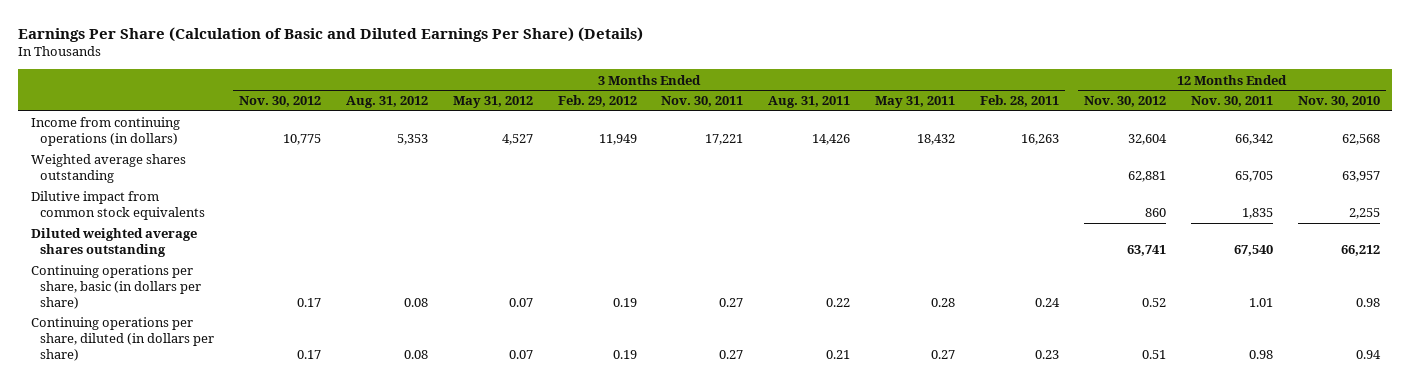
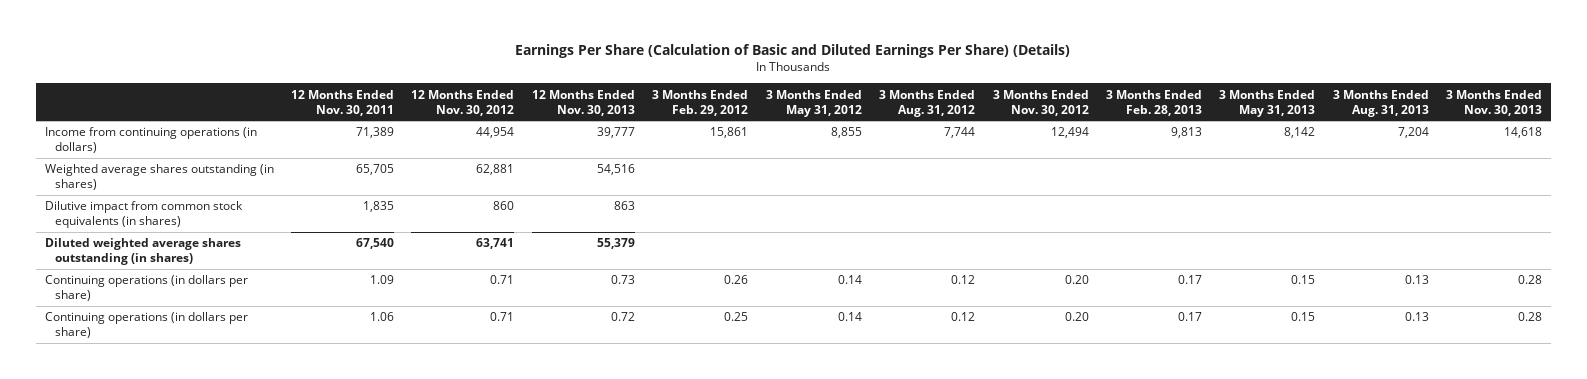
[661,96,744,108] Nov. 30, 2011 -> none
[768,96,851,109] Aug. 31, 2011 -> none
[875,96,956,109] May 31, 2011 -> none
[980,95,1060,108] Feb. 28, 2011 -> none
[1297,96,1380,108] Nov. 30, 2010 -> none
none -> [531,89,635,116] 12 Months Ended Nov. 30, 2013
none -> [1106,89,1203,116] 3 Months Ended Feb. 28, 2013
none -> [1219,89,1316,117] 3 Months Ended May 31, 2013
none -> [1332,89,1429,117] 3 Months Ended Aug. 31, 2013
none -> [1446,89,1543,116] 3 Months Ended Nov. 30, 2013
[283,133,322,145] 10,775 -> [1050,127,1089,139] 12,494
[396,133,428,145] 5,353 -> [944,127,976,139] 7,744
[501,133,533,145] 4,527 -> [830,127,862,139] 8,855
[598,133,637,145] 11,949 -> [710,127,749,139] 15,861
[1127,133,1167,145] 32,604 -> [476,127,515,139] 44,954
[1234,133,1273,145] 66,342 -> [355,127,394,139] 71,389
[30,154,186,183] Weighted average shares outstanding -> [44,164,274,191] Weighted average shares outstanding (in shares)
[30,191,206,220] Dilutive impact from common stock equivalents -> [44,201,243,229] Dilutive impact from common stock equivalents (in shares)
[30,228,197,257] Diluted weighted average shares outstanding -> [44,238,241,266] Diluted weighted average shares outstanding (in shares)
[30,265,202,309] Continuing operations per share, basic (in dollars per share) -> [44,275,248,302] Continuing operations (in dollars per share)
[297,297,322,307] 0.17 -> [1064,275,1089,285] 0.20
[403,297,428,307] 0.08 -> [951,275,976,285] 0.12
[508,297,533,307] 0.07 -> [837,275,862,285] 0.14
[612,297,637,307] 0.19 -> [724,275,749,285] 0.26
[1141,297,1166,307] 0.52 -> [490,275,515,285] 0.71
[1248,297,1273,307] 1.01 -> [369,275,394,285] 1.09
[30,317,215,361] Continuing operations per share, diluted (in dollars per share) -> [44,312,248,339] Continuing operations (in dollars per share)
[297,349,322,359] 0.17 -> [1064,312,1089,322] 0.20
[403,349,428,359] 0.08 -> [951,312,976,322] 0.12
[508,349,533,359] 0.07 -> [837,312,862,322] 0.14
[612,349,637,359] 0.19 -> [724,312,749,322] 0.25
[1141,349,1166,359] 0.51 -> [490,312,515,322] 0.71
[1248,349,1273,359] 0.98 -> [369,312,394,322] 1.06

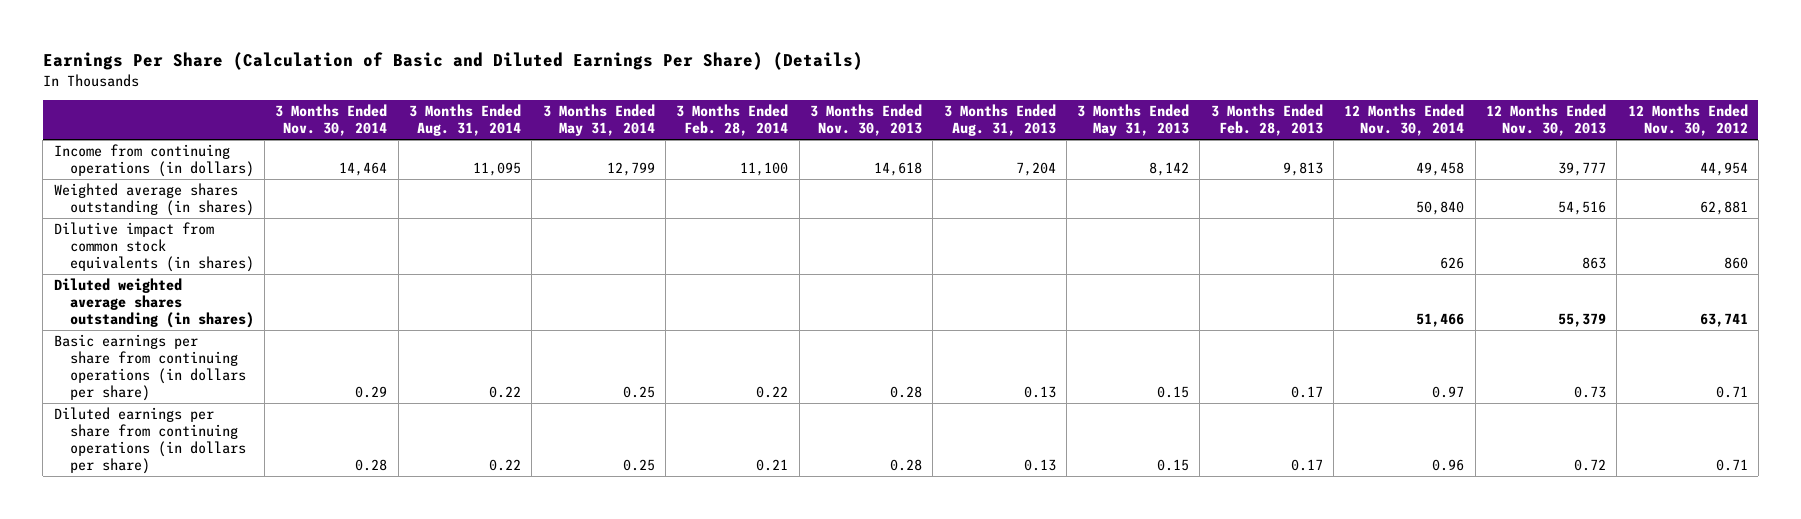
[290,89,394,116] 12 Months Ended Nov. 30, 2011 -> none
[652,89,749,116] 3 Months Ended Feb. 29, 2012 -> none
[765,89,862,117] 3 Months Ended May 31, 2012 -> none
[879,89,976,117] 3 Months Ended Aug. 31, 2012 -> none
[992,89,1089,116] 3 Months Ended Nov. 30, 2012 -> none
none -> [275,104,388,137] 3 Months Ended Nov. 30, 2014
none -> [409,104,522,137] 3 Months Ended Aug. 31, 2014
none -> [542,104,655,137] 3 Months Ended May 31, 2014
none -> [676,104,789,137] 3 Months Ended Feb. 28, 2014
none -> [1344,104,1465,137] 12 Months Ended Nov. 30, 2014
[44,275,248,302] Continuing operations (in dollars per share) -> [53,333,246,402] Basic earnings per share from continuing operations (in dollars per share)
[44,312,248,339] Continuing operations (in dollars per share) -> [53,406,246,475] Diluted earnings per share from continuing operations (in dollars per share)

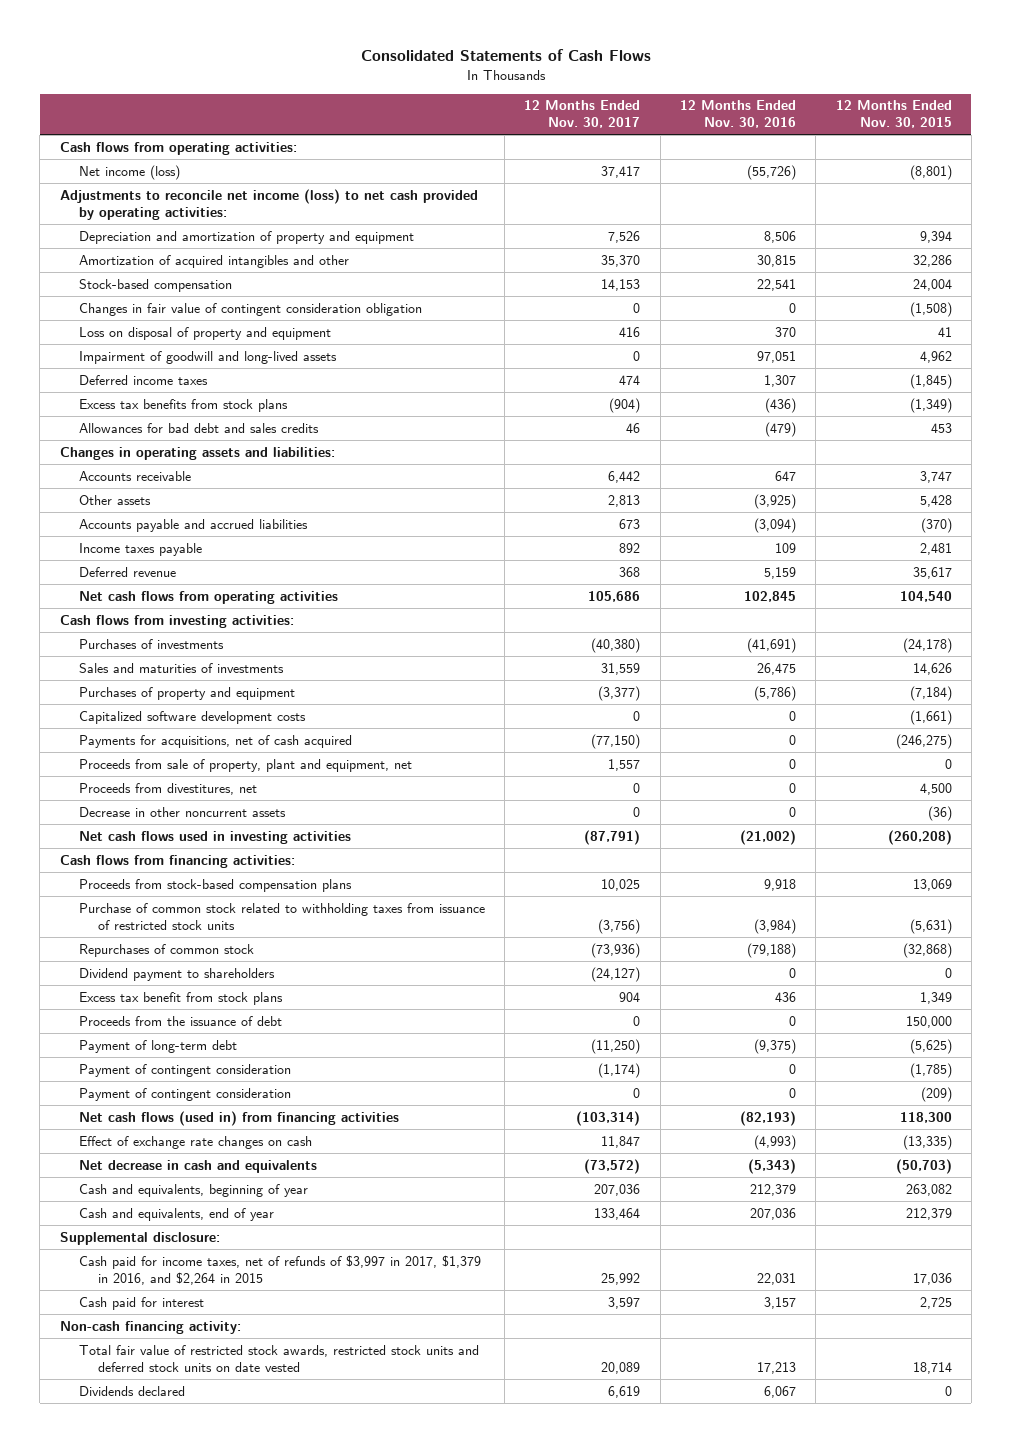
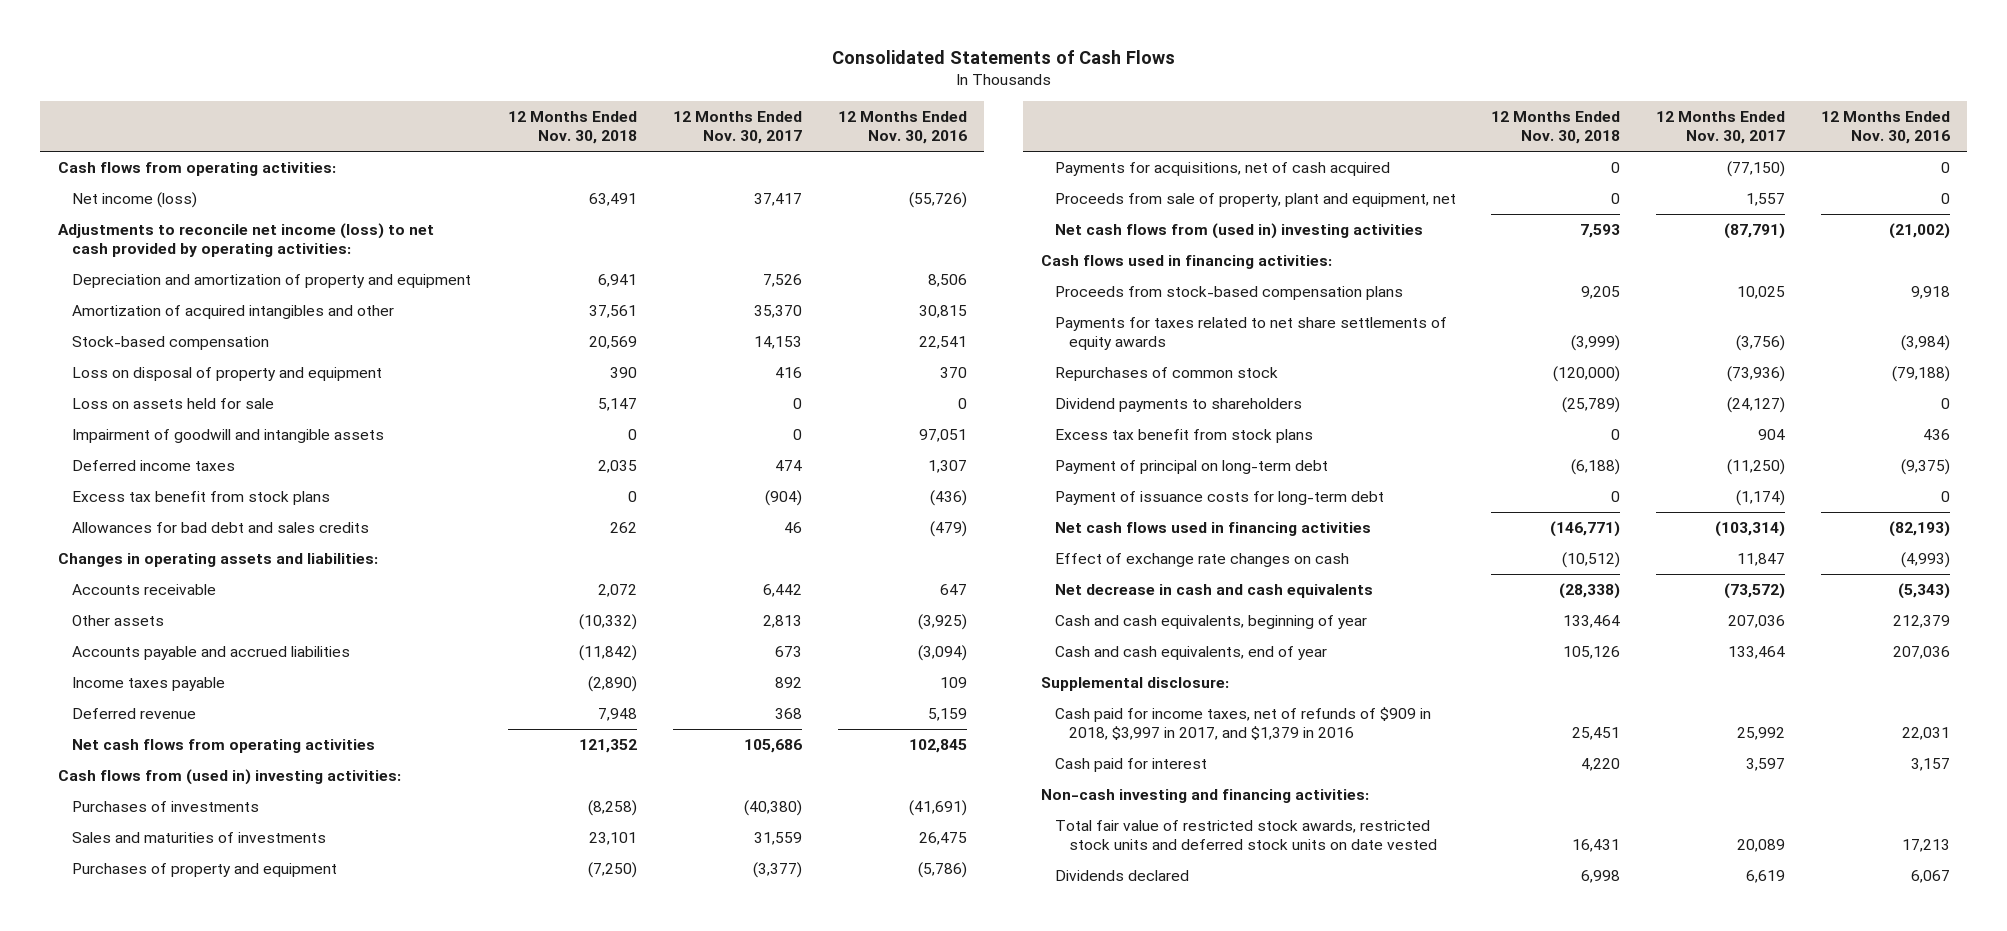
[835,100,952,129] 12 Months Ended Nov. 30, 2015 -> none
none -> [508,111,638,145] 12 Months Ended Nov. 30, 2018
[78,302,422,316] Changes in fair value of contingent consideration obligation -> none
none -> [71,398,274,410] Loss on assets held for sale
[78,350,337,364] Impairment of goodwill and long-lived assets -> [71,429,384,444] Impairment of goodwill and intangible assets
[78,398,288,412] Excess tax benefits from stock plans -> [71,491,330,506] Excess tax benefit from stock plans
[59,614,294,628] Cash flows from investing activities: -> [57,769,401,786] Cash flows from (used in) investing activities:
[78,710,306,724] Capitalized software development costs -> none
[78,782,257,795] Proceeds from divestitures, net -> none
[78,806,286,817] Decrease in other noncurrent assets -> none
[78,830,351,844] Net cash flows used in investing activities -> [1054,223,1423,240] Net cash flows from (used in) investing activities
[59,854,295,868] Cash flows from financing activities: -> [1040,255,1332,270] Cash flows used in financing activities:
[78,902,485,930] Purchase of common stock related to withholding taxes from issuance of restricted stock units -> [1054,317,1447,351] Payments for taxes related to net share settlements of equity awards
[78,967,275,981] Dividend payment to shareholders -> [1054,398,1302,413] Dividend payments to shareholders
[78,1015,282,1026] Proceeds from the issuance of debt -> none
[78,1087,291,1101] Payment of contingent consideration -> none
[78,1039,237,1053] Payment of long-term debt -> [1054,460,1328,475] Payment of principal on long-term debt
[78,1063,291,1077] Payment of contingent consideration -> [1054,491,1384,506] Payment of issuance costs for long-term debt
[78,1110,399,1126] Net cash flows (used in) from financing activities -> [1054,522,1371,537] Net cash flows used in financing activities
[78,1159,317,1173] Net decrease in cash and equivalents -> [1054,584,1373,599] Net decrease in cash and cash equivalents
[78,1183,308,1197] Cash and equivalents, beginning of year -> [1054,615,1367,630] Cash and cash equivalents, beginning of year
[78,1207,274,1221] Cash and equivalents, end of year -> [1054,646,1327,661] Cash and cash equivalents, end of year
[78,1254,481,1285] Cash paid for income taxes, net of refunds of $3,997 in 2017, $1,379 in 2016, and $2,264 in 2015 -> [1054,707,1431,741] Cash paid for income taxes, net of refunds of $909 in 2018, $3,997 in 2017, and $1,379 in 2016
[59,1320,241,1334] Non-cash financing activity: -> [1040,789,1369,804] Non-cash investing and financing activities:

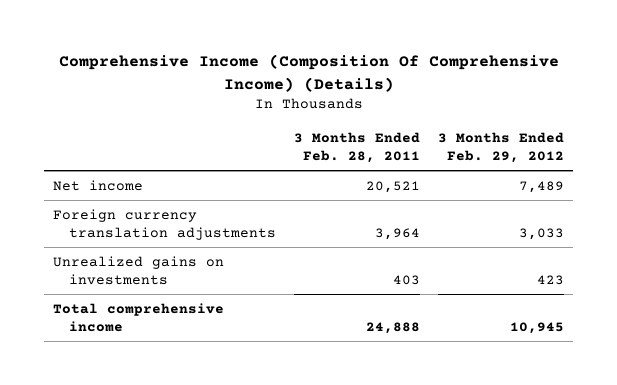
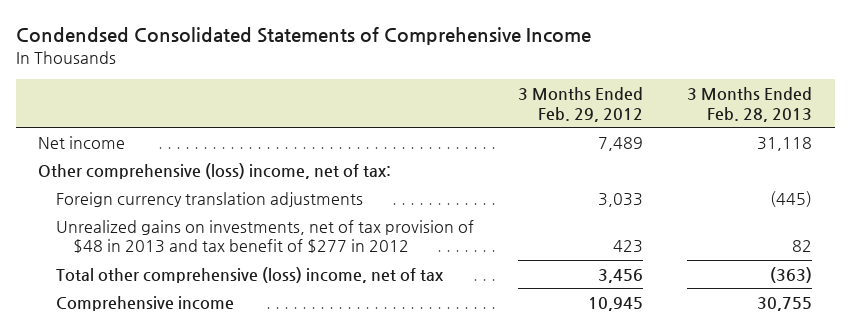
[58,54,559,92] Comprehensive Income (Composition Of Comprehensive Income) (Details) -> [16,27,592,46] Condendsed Consolidated Statements of Comprehensive Income
[294,131,421,163] 3 Months Ended Feb. 28, 2011 -> none
none -> [687,87,813,122] 3 Months Ended Feb. 28, 2013
none -> [38,162,392,179] Other comprehensive (loss) income, net of tax:
[52,255,224,285] Unrealized gains on investments -> [55,219,474,254] Unrealized gains on investments, net of tax provision of $48 in 2013 and tax benefit of $277 in 2012
none -> [55,266,444,283] Total other comprehensive (loss) income, net of tax
[52,302,224,332] Total comprehensive income -> [55,295,234,311] Comprehensive income

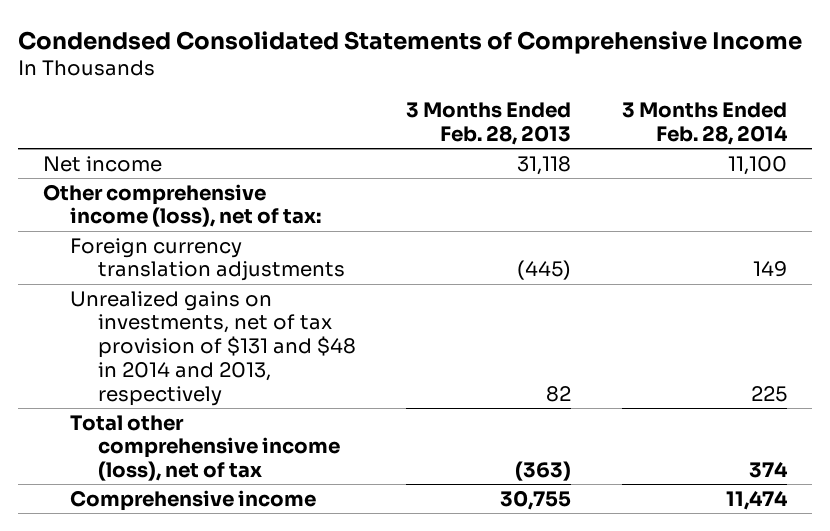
[518,87,644,122] 3 Months Ended Feb. 29, 2012 -> none
none -> [621,102,788,145] 3 Months Ended Feb. 28, 2014
[38,162,392,179] Other comprehensive (loss) income, net of tax: -> [43,183,322,228] Other comprehensive income (loss), net of tax:
[55,219,474,254] Unrealized gains on investments, net of tax provision of $48 in 2013 and tax benefit of $277 in 2012 -> [70,290,356,406] Unrealized gains on investments, net of tax provision of $131 and $48 in 2014 and 2013, respectively
[55,266,444,283] Total other comprehensive (loss) income, net of tax -> [70,414,340,482] Total other comprehensive income (loss), net of tax

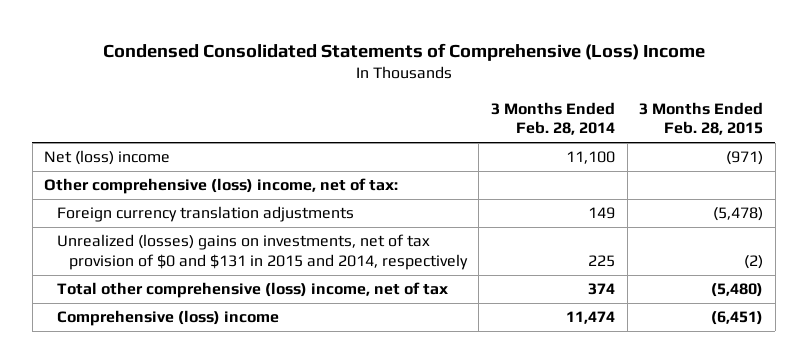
[17,30,802,54] Condendsed Consolidated Statements of Comprehensive Income -> [102,43,705,62] Condensed Consolidated Statements of Comprehensive (Loss) Income
[406,102,572,145] 3 Months Ended Feb. 28, 2013 -> none
none -> [639,101,764,136] 3 Months Ended Feb. 28, 2015
[43,155,163,172] Net income -> [44,150,171,166] Net (loss) income
[43,183,322,228] Other comprehensive income (loss), net of tax: -> [44,178,399,195] Other comprehensive (loss) income, net of tax:
[70,290,356,406] Unrealized gains on investments, net of tax provision of $131 and $48 in 2014 and 2013, respectively -> [56,234,468,270] Unrealized (losses) gains on investments, net of tax provision of $0 and $131 in 2015 and 2014, respectively
[70,414,340,482] Total other comprehensive income (loss), net of tax -> [56,282,448,299] Total other comprehensive (loss) income, net of tax
[70,489,317,511] Comprehensive income -> [56,310,279,327] Comprehensive (loss) income

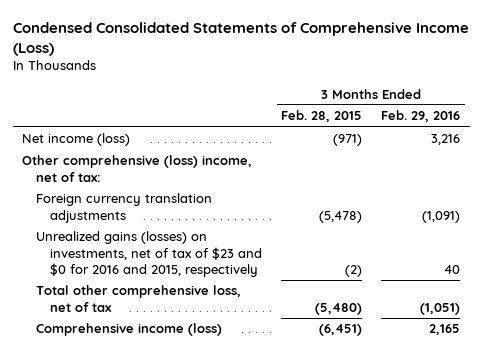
[102,43,705,62] Condensed Consolidated Statements of Comprehensive (Loss) Income -> [12,21,469,56] Condensed Consolidated Statements of Comprehensive Income (Loss)
[491,101,616,136] 3 Months Ended Feb. 28, 2014 -> none
none -> [381,110,461,123] Feb. 29, 2016
[44,150,171,166] Net (loss) income -> [22,133,131,147] Net income (loss)
[56,234,468,270] Unrealized (losses) gains on investments, net of tax provision of $0 and $131 in 2015 and 2014, respectively -> [36,231,263,278] Unrealized gains (losses) on investments, net of tax of $23 and $0 for 2016 and 2015, respectively
[56,282,448,299] Total other comprehensive (loss) income, net of tax -> [36,285,242,312] Total other comprehensive loss, net of tax
[56,310,279,327] Comprehensive (loss) income -> [36,323,223,337] Comprehensive income (loss)

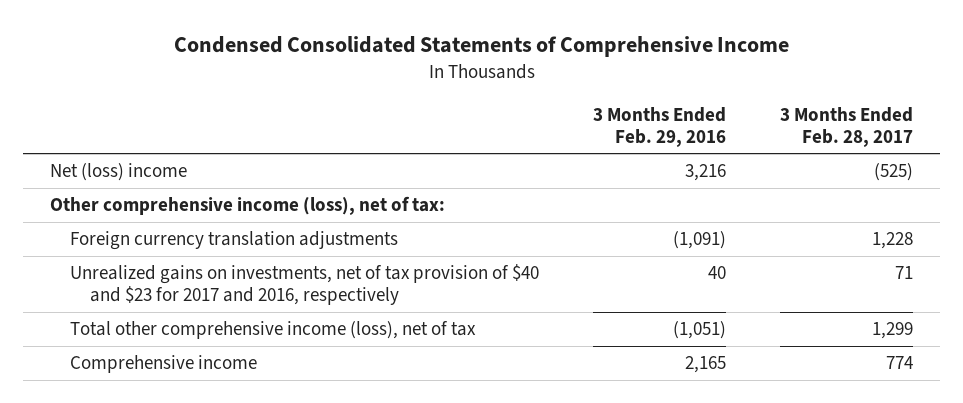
[12,21,469,56] Condensed Consolidated Statements of Comprehensive Income (Loss) -> [173,36,789,58] Condensed Consolidated Statements of Comprehensive Income
[281,110,363,123] Feb. 28, 2015 -> none
none -> [780,106,914,147] 3 Months Ended Feb. 28, 2017
[22,133,131,147] Net income (loss) -> [49,163,187,182] Net (loss) income
[22,155,253,182] Other comprehensive (loss) income, net of tax: -> [49,196,445,216] Other comprehensive income (loss), net of tax:
[36,231,263,278] Unrealized gains (losses) on investments, net of tax of $23 and $0 for 2016 and 2015, respectively -> [70,264,540,306] Unrealized gains on investments, net of tax provision of $40 and $23 for 2017 and 2016, respectively
[36,285,242,312] Total other comprehensive loss, net of tax -> [70,321,477,340] Total other comprehensive income (loss), net of tax
[36,323,223,337] Comprehensive income (loss) -> [70,355,258,374] Comprehensive income

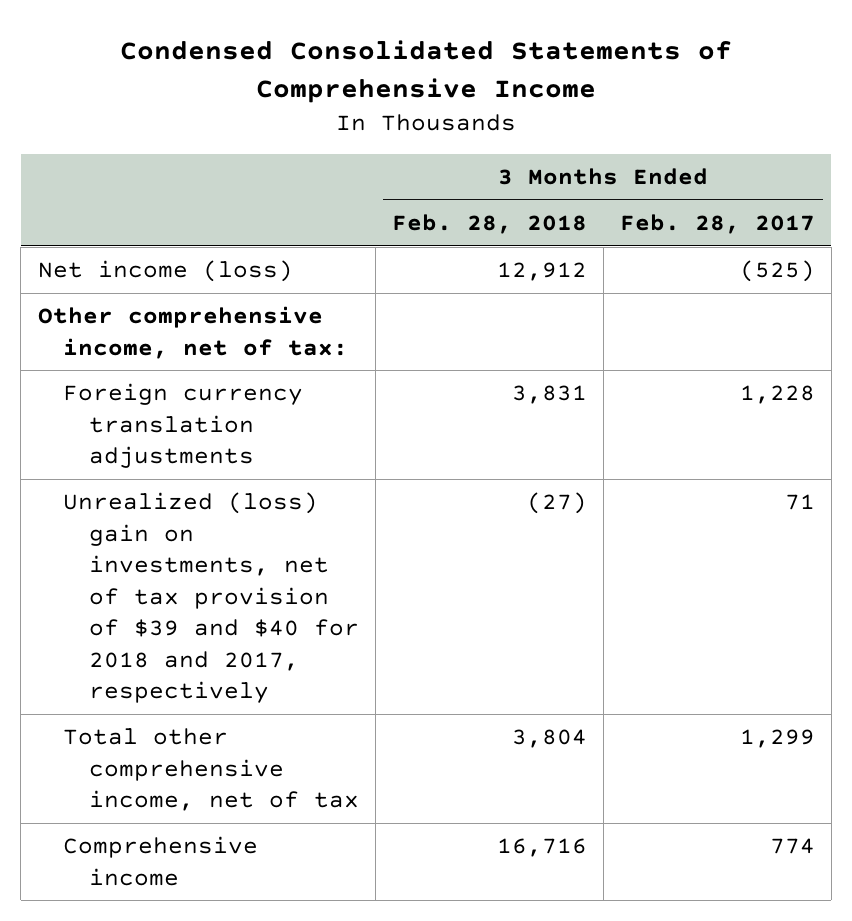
[593,106,727,147] 3 Months Ended Feb. 29, 2016 -> none
none -> [391,213,587,234] Feb. 28, 2018
[49,163,187,182] Net (loss) income -> [37,260,293,283] Net income (loss)
[49,196,445,216] Other comprehensive income (loss), net of tax: -> [37,306,349,359] Other comprehensive income, net of tax:
[70,264,540,306] Unrealized gains on investments, net of tax provision of $40 and $23 for 2017 and 2016, respectively -> [63,492,359,704] Unrealized (loss) gain on investments, net of tax provision of $39 and $40 for 2018 and 2017, respectively
[70,321,477,340] Total other comprehensive income (loss), net of tax -> [63,728,359,812] Total other comprehensive income, net of tax

